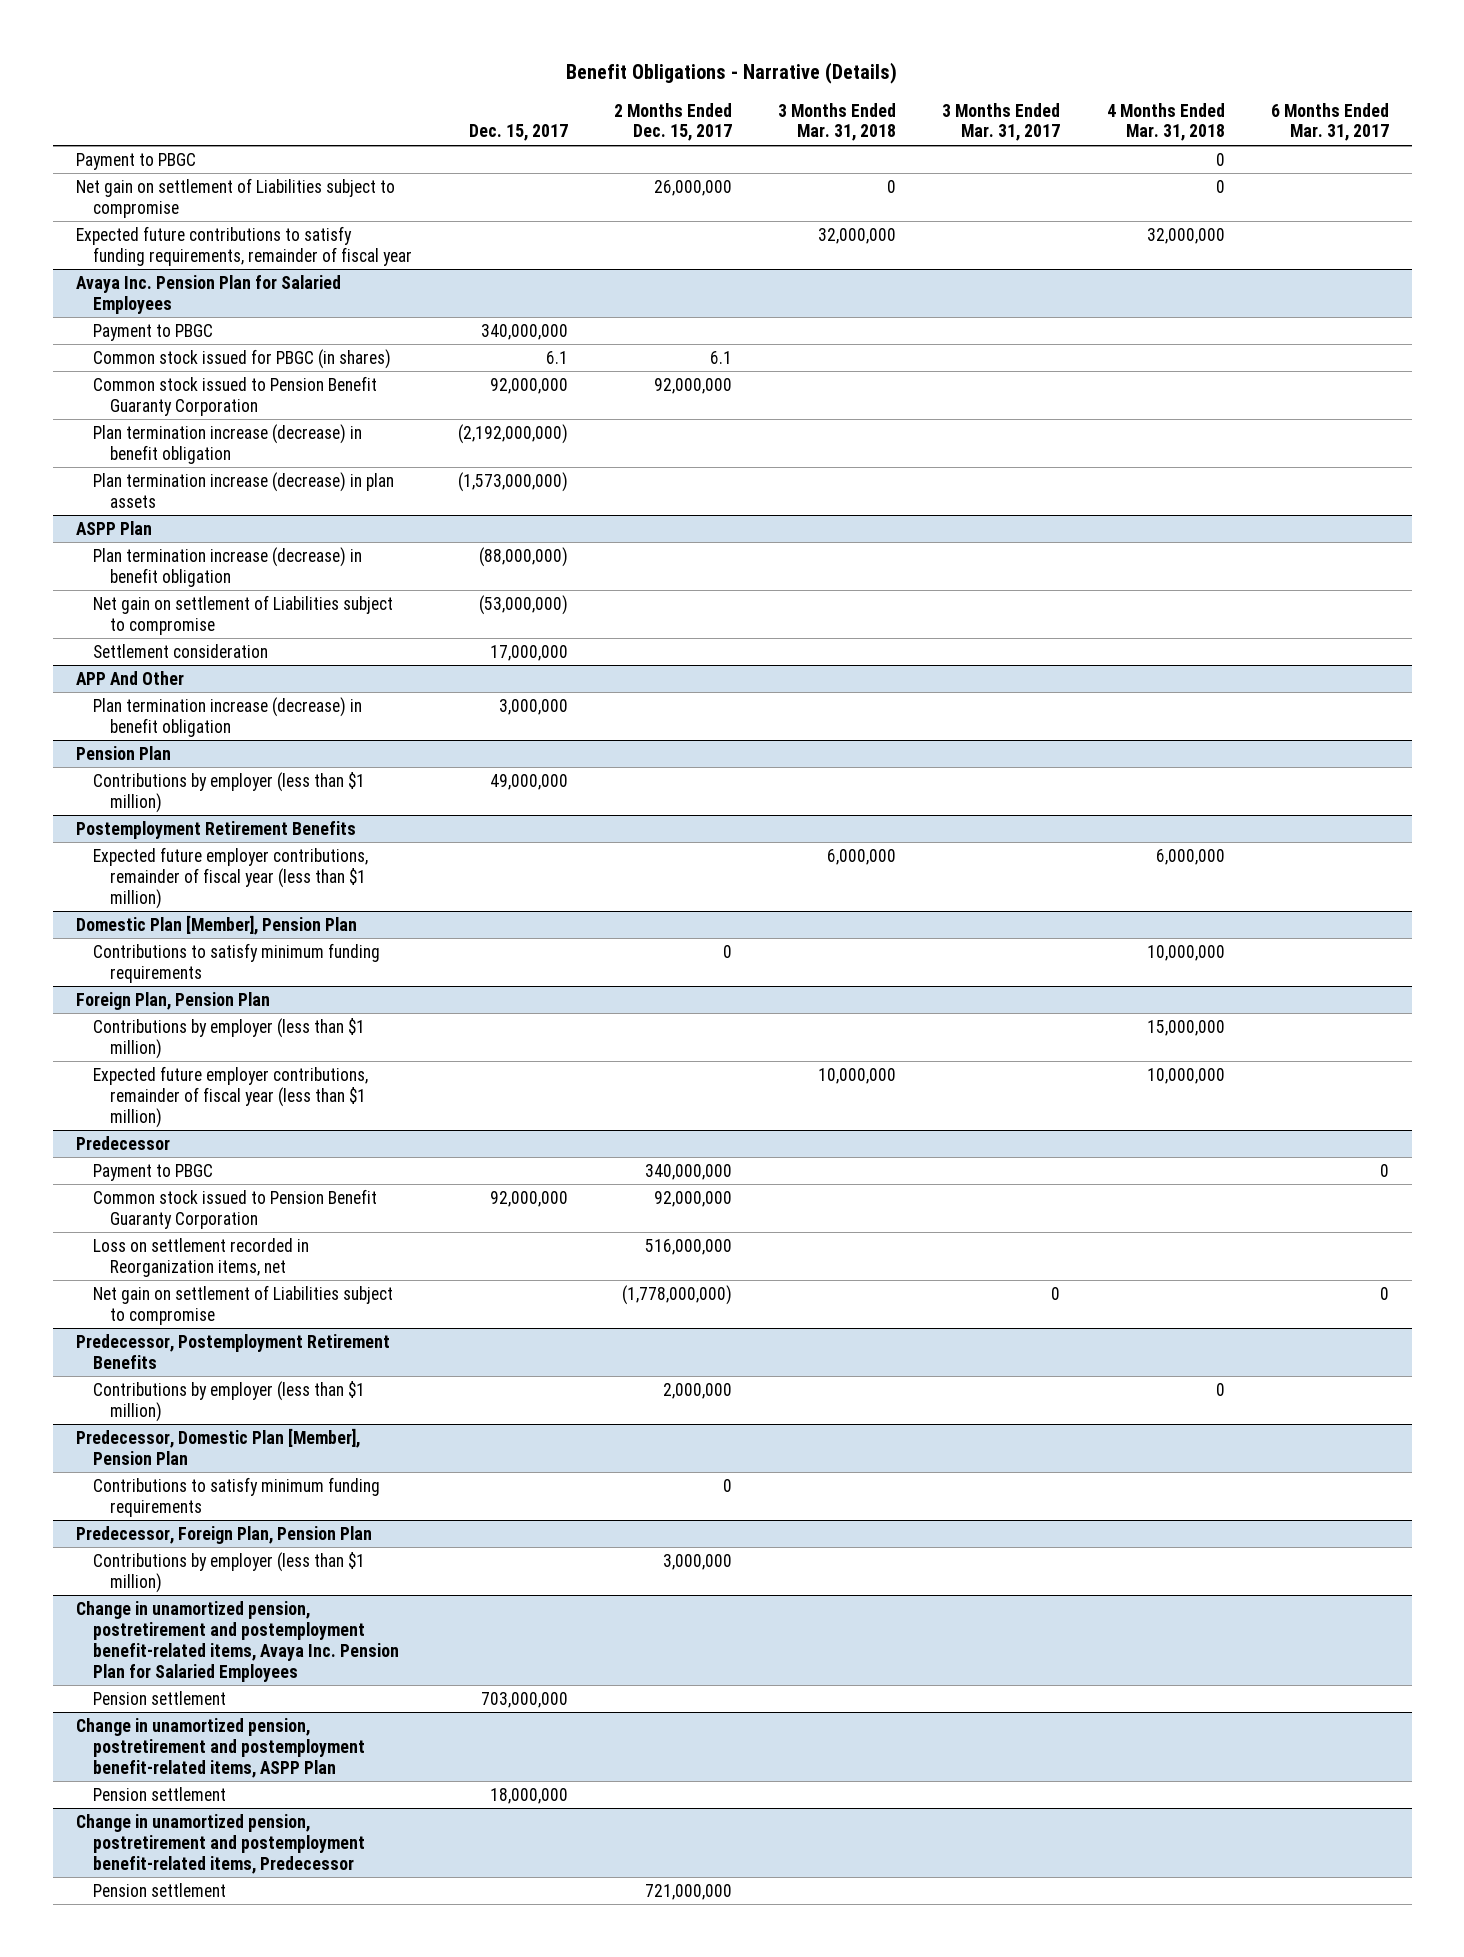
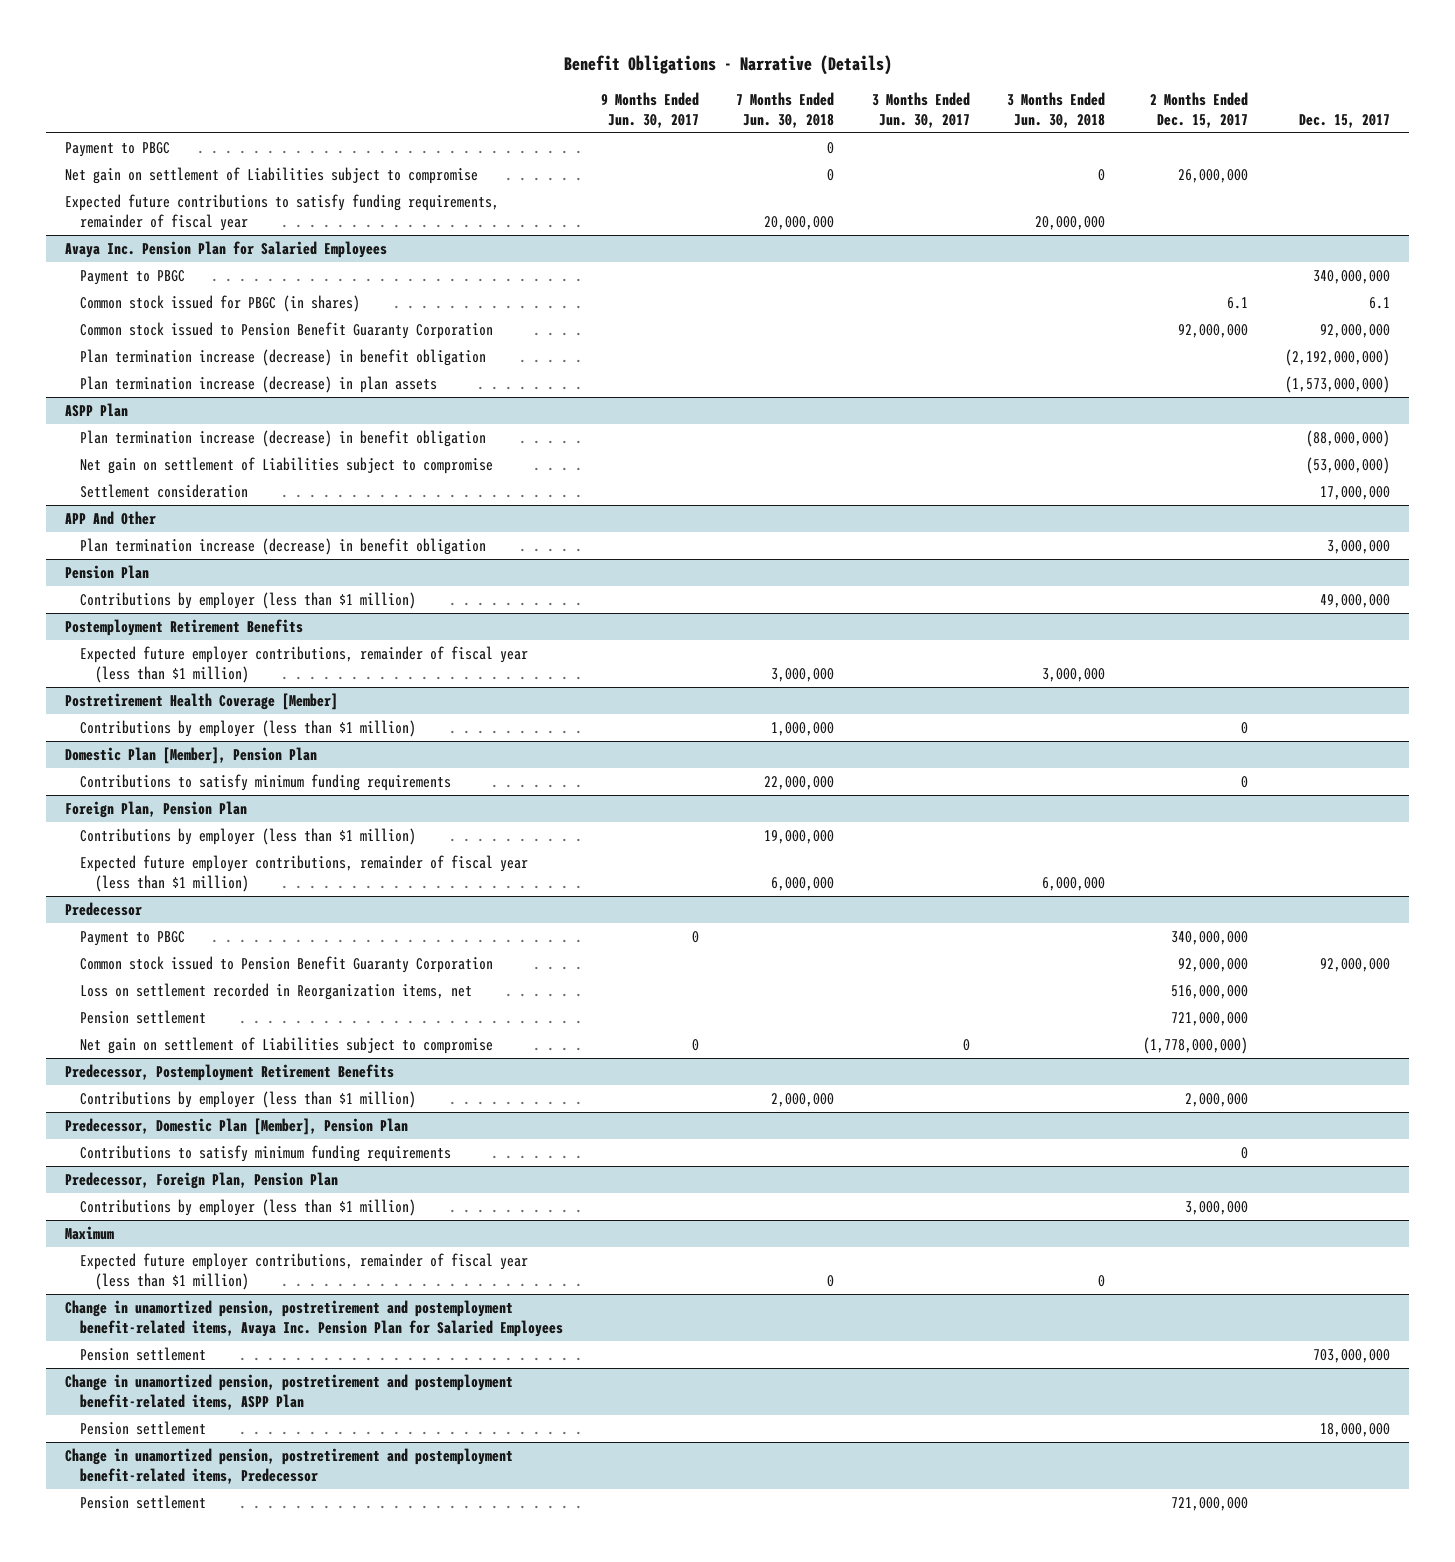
[778,102,897,142] 3 Months Ended Mar. 31, 2018 -> none
[942,102,1061,142] 3 Months Ended Mar. 31, 2017 -> none
[1106,102,1225,142] 4 Months Ended Mar. 31, 2018 -> none
[1270,102,1389,142] 6 Months Ended Mar. 31, 2017 -> none
none -> [600,91,699,128] 9 Months Ended Jun. 30, 2017
none -> [736,91,835,128] 7 Months Ended Jun. 30, 2018
none -> [871,91,970,128] 3 Months Ended Jun. 30, 2017
none -> [1007,91,1106,128] 3 Months Ended Jun. 30, 2018
none -> [65,693,339,711] Postretirement Health Coverage [Member]
none -> [79,720,416,738] Contributions by employer (less than $1 million)
none -> [79,1010,206,1025] Pension settlement
none -> [65,1226,115,1241] Maximum
none -> [79,1253,528,1290] Expected future employer contributions, remainder of fiscal year (less than $1 million)

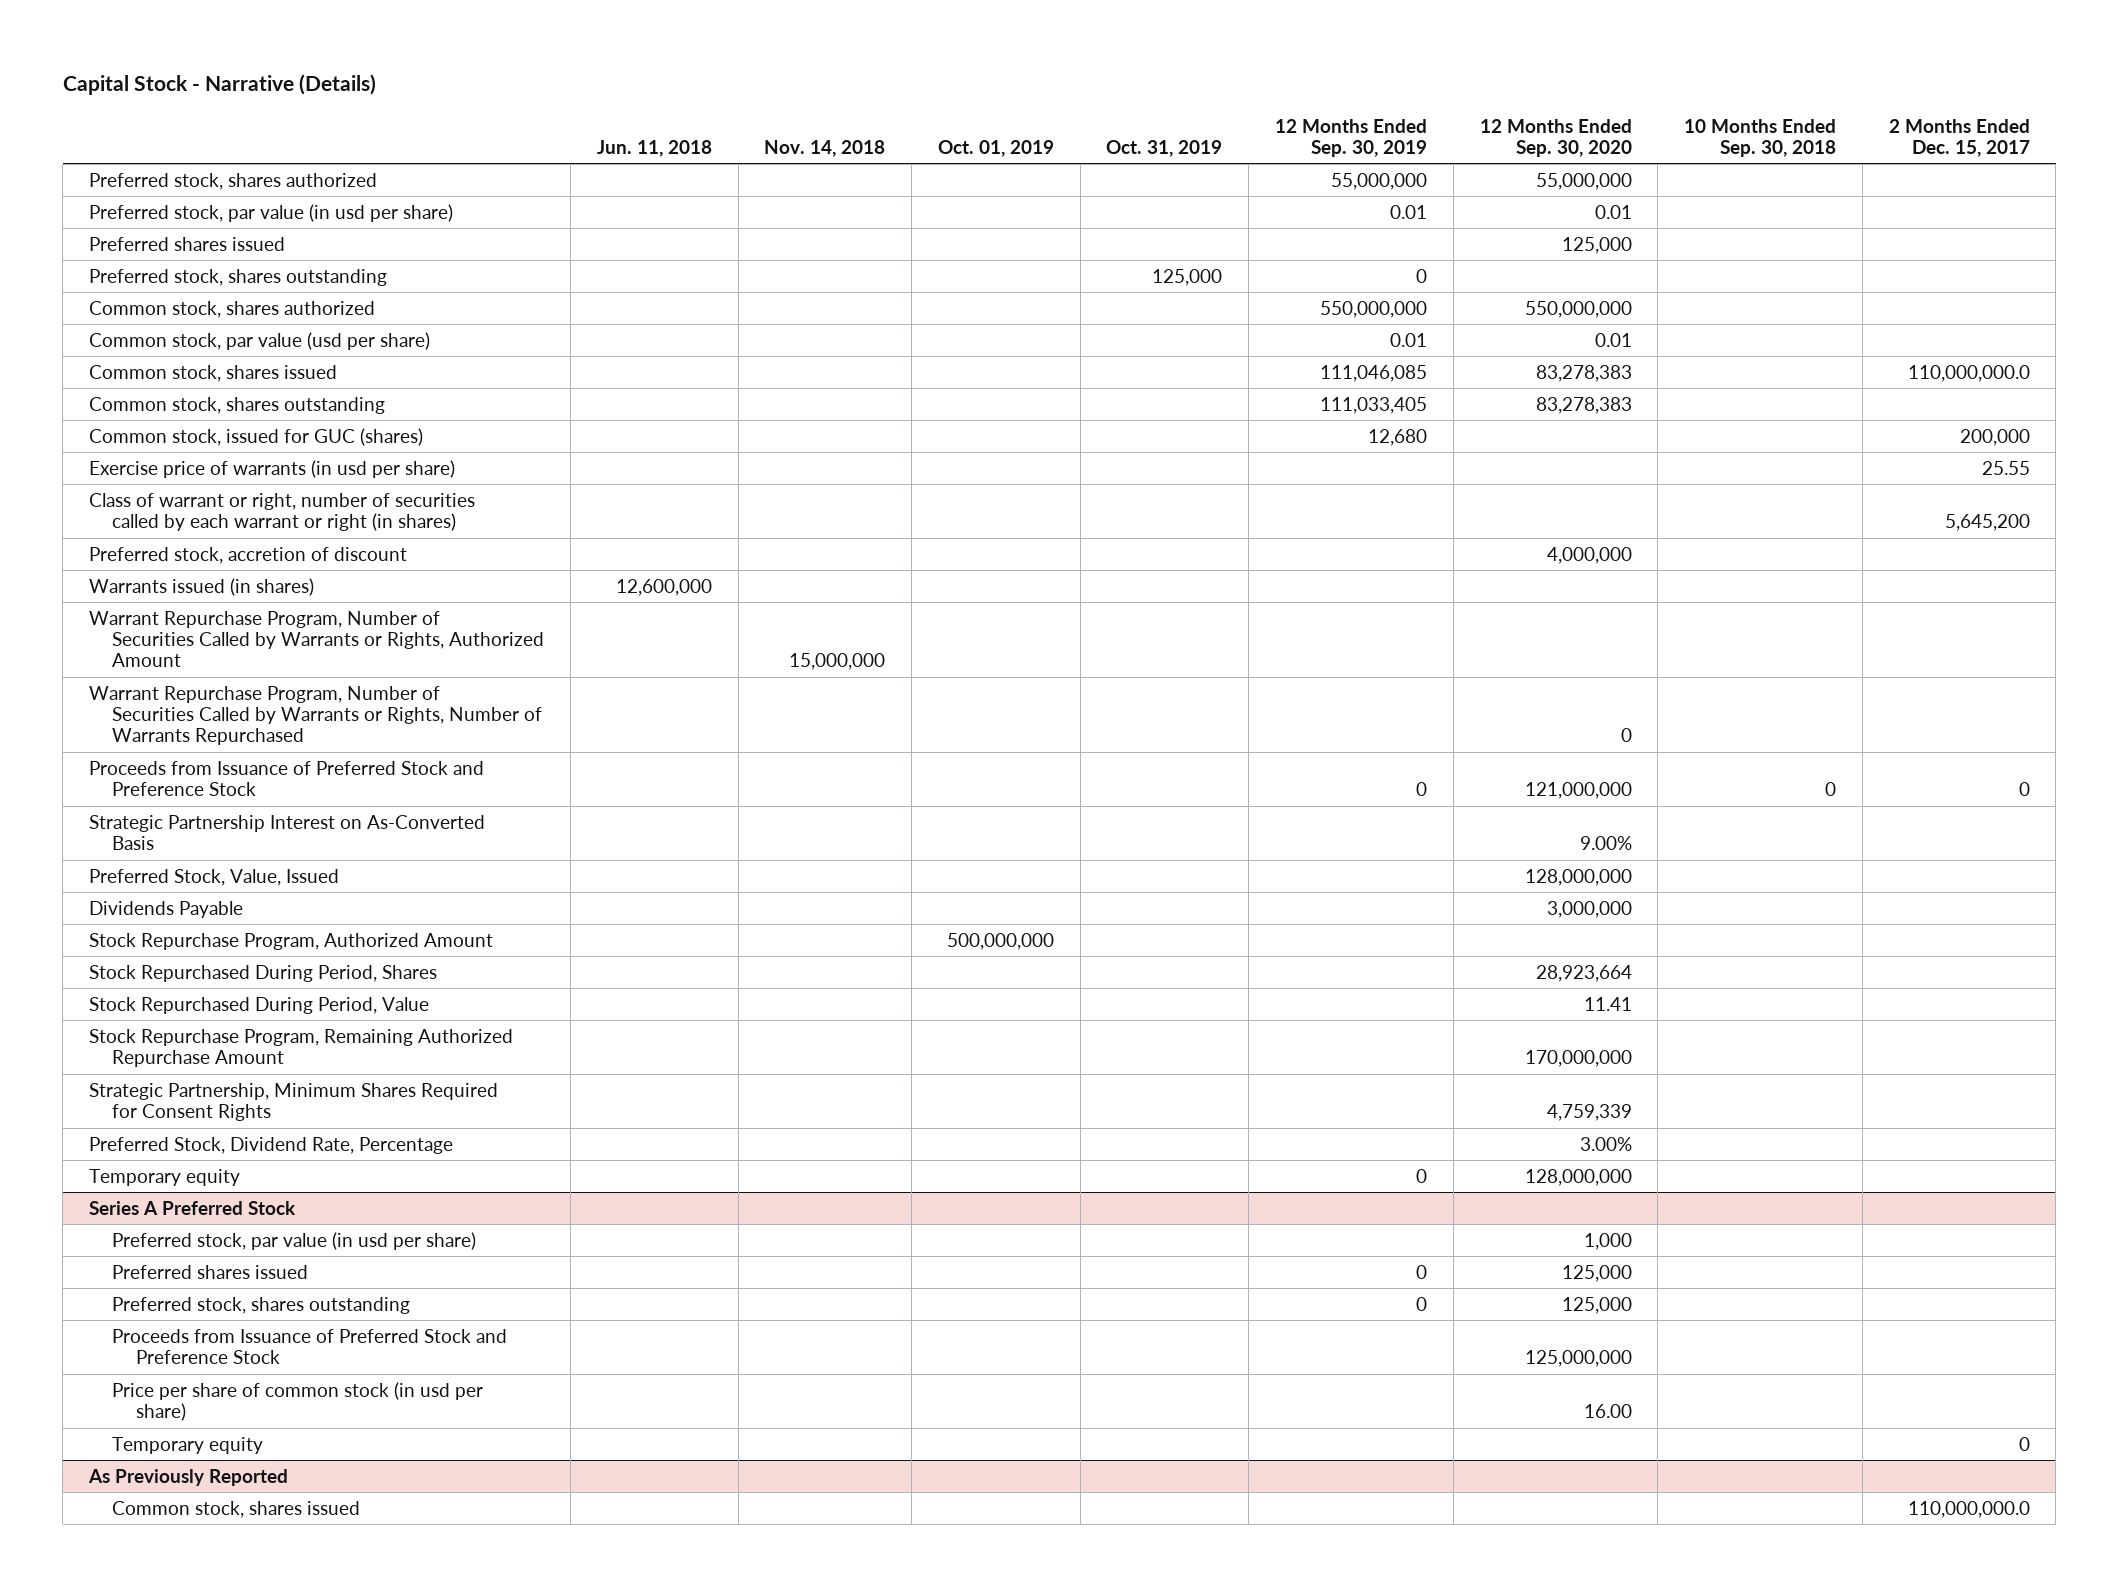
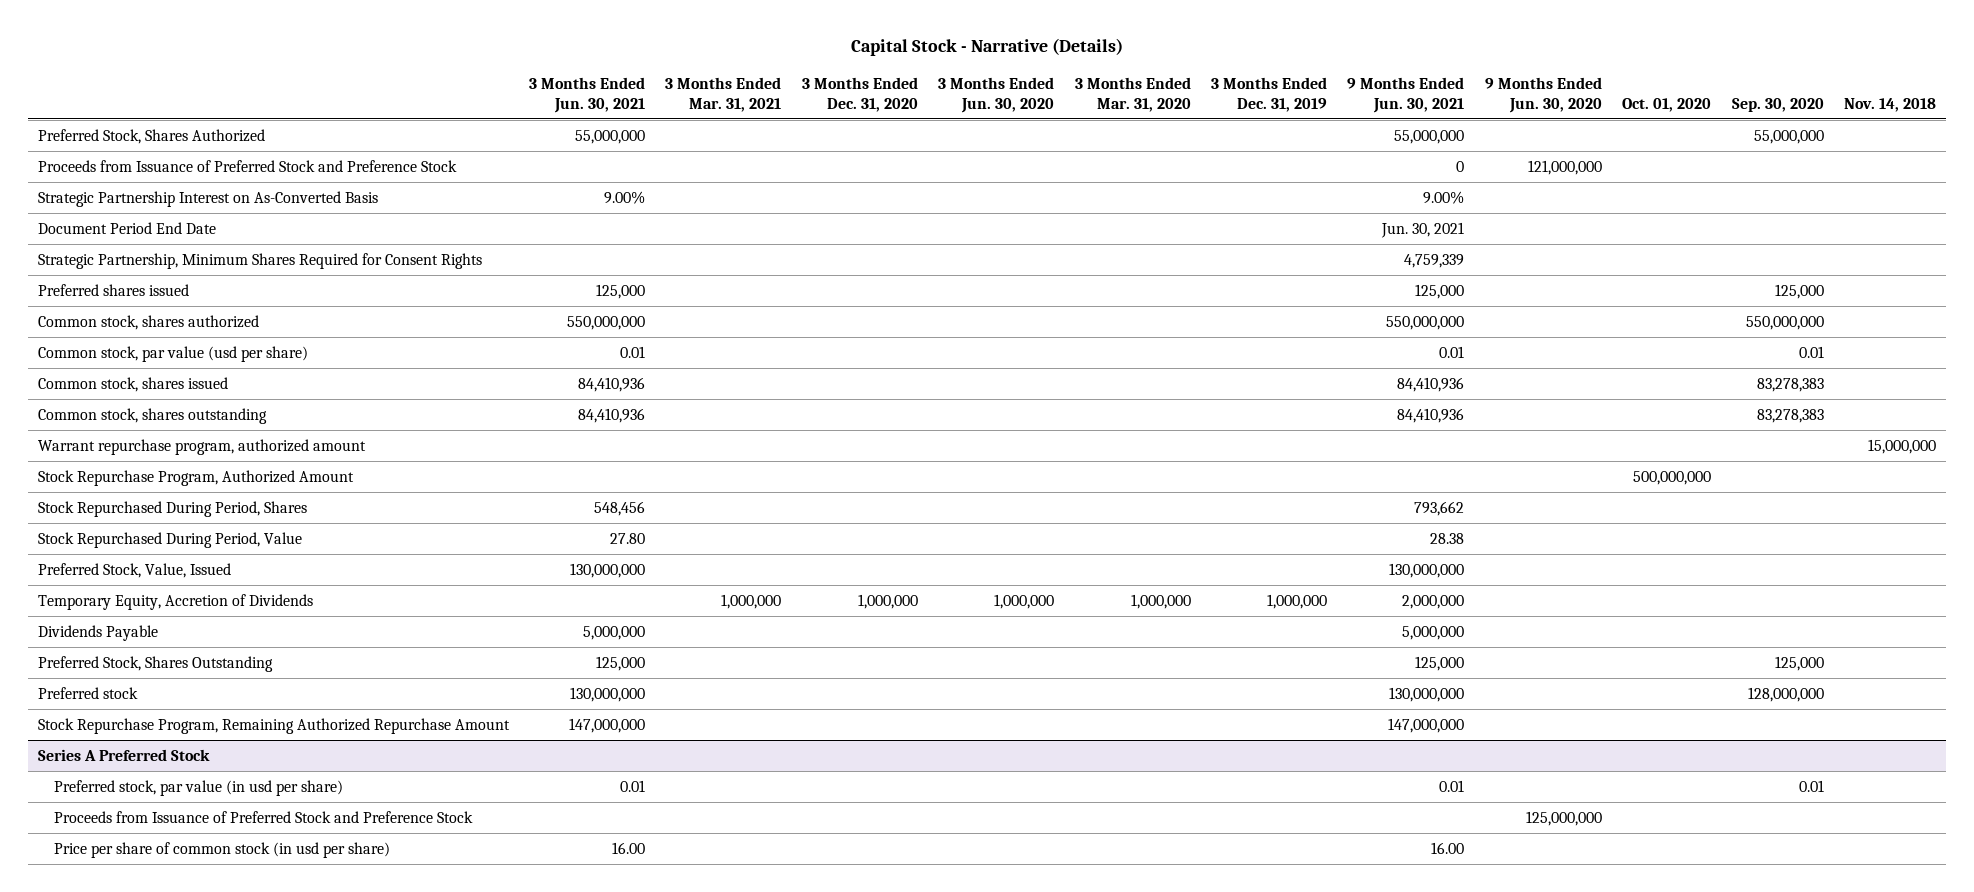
[596,139,712,157] Jun. 11, 2018 -> none
[937,139,1054,157] Oct. 01, 2019 -> none
[1106,139,1223,157] Oct. 31, 2019 -> none
[1274,118,1427,157] 12 Months Ended Sep. 30, 2019 -> none
[1479,118,1632,157] 12 Months Ended Sep. 30, 2020 -> none
[1684,118,1837,157] 10 Months Ended Sep. 30, 2018 -> none
[1888,118,2030,157] 2 Months Ended Dec. 15, 2017 -> none
none -> [529,76,646,113] 3 Months Ended Jun. 30, 2021
none -> [665,76,782,112] 3 Months Ended Mar. 31, 2021
none -> [801,76,918,112] 3 Months Ended Dec. 31, 2020
none -> [938,76,1055,113] 3 Months Ended Jun. 30, 2020
none -> [1074,76,1191,112] 3 Months Ended Mar. 31, 2020
none -> [1210,76,1327,112] 3 Months Ended Dec. 31, 2019
none -> [1347,76,1465,113] 9 Months Ended Jun. 30, 2021
none -> [1484,76,1602,113] 9 Months Ended Jun. 30, 2020
none -> [1622,97,1712,112] Oct. 01, 2020
none -> [1731,97,1824,112] Sep. 30, 2020
[88,203,453,222] Preferred stock, par value (in usd per share) -> none
[88,172,377,190] Preferred stock, shares authorized -> [37,128,265,144] Preferred Stock, Shares Authorized
[88,760,484,797] Proceeds from Issuance of Preferred Stock and Preference Stock -> [37,159,457,172] Proceeds from Issuance of Preferred Stock and Preference Stock
[88,814,485,851] Strategic Partnership Interest on As-Converted Basis -> [37,190,378,207] Strategic Partnership Interest on As-Converted Basis
none -> [37,221,216,234] Document Period End Date
[88,1082,498,1122] Strategic Partnership, Minimum Shares Required for Consent Rights -> [37,252,482,269] Strategic Partnership, Minimum Shares Required for Consent Rights
[88,268,387,286] Preferred stock, shares outstanding -> none
[88,427,423,446] Common stock, issued for GUC (shares) -> none
[88,459,455,478] Exercise price of warrants (in usd per share) -> none
[88,492,475,532] Class of warrant or right, number of securities called by each warrant or right (in shares) -> none
[88,546,407,564] Preferred stock, accretion of discount -> none
[88,577,314,596] Warrants issued (in shares) -> none
[88,685,543,746] Warrant Repurchase Program, Number of Securities Called by Warrants or Rights, Number of Warrants Repurchased -> none
[88,610,545,668] Warrant Repurchase Program, Number of Securities Called by Warrants or Rights, Authorized Amount -> [37,438,366,455] Warrant repurchase program, authorized amount
[88,868,339,886] Preferred Stock, Value, Issued -> [37,562,231,578] Preferred Stock, Value, Issued
none -> [37,593,313,610] Temporary Equity, Accretion of Dividends
[88,900,243,918] Dividends Payable -> [37,624,158,641] Dividends Payable
none -> [37,655,273,672] Preferred Stock, Shares Outstanding
none -> [37,686,138,699] Preferred stock
[88,1136,453,1154] Preferred Stock, Dividend Rate, Percentage -> none
[88,1168,240,1186] Temporary equity -> none
[112,1264,309,1279] Preferred shares issued -> none
[112,1296,411,1314] Preferred stock, shares outstanding -> none
[112,1436,264,1454] Temporary equity -> none
[87,1468,288,1486] As Previously Reported -> none
[112,1500,361,1518] Common stock, shares issued -> none

